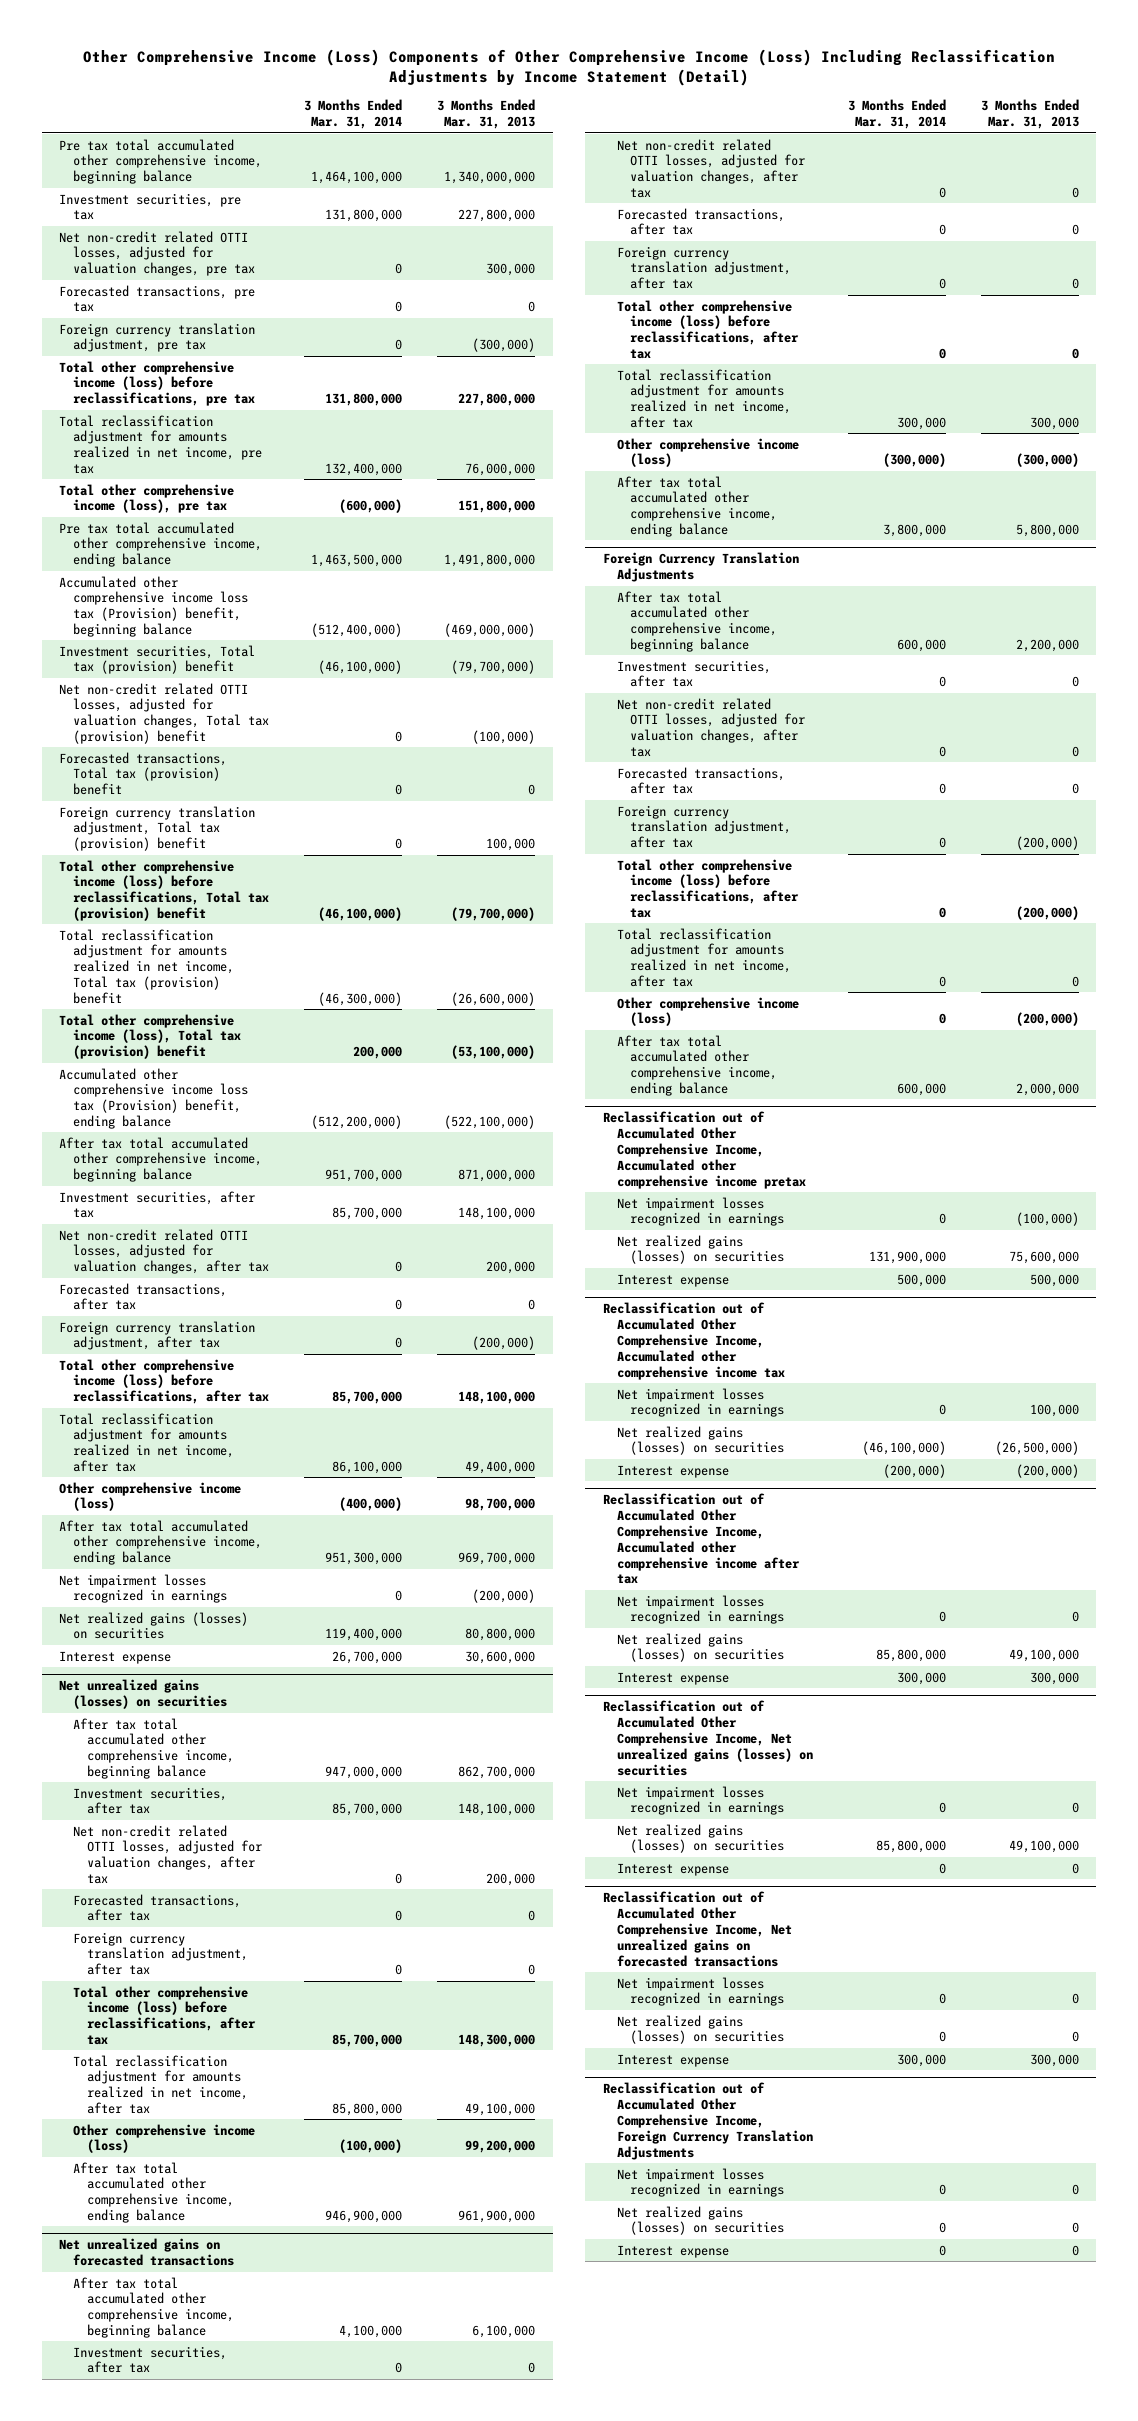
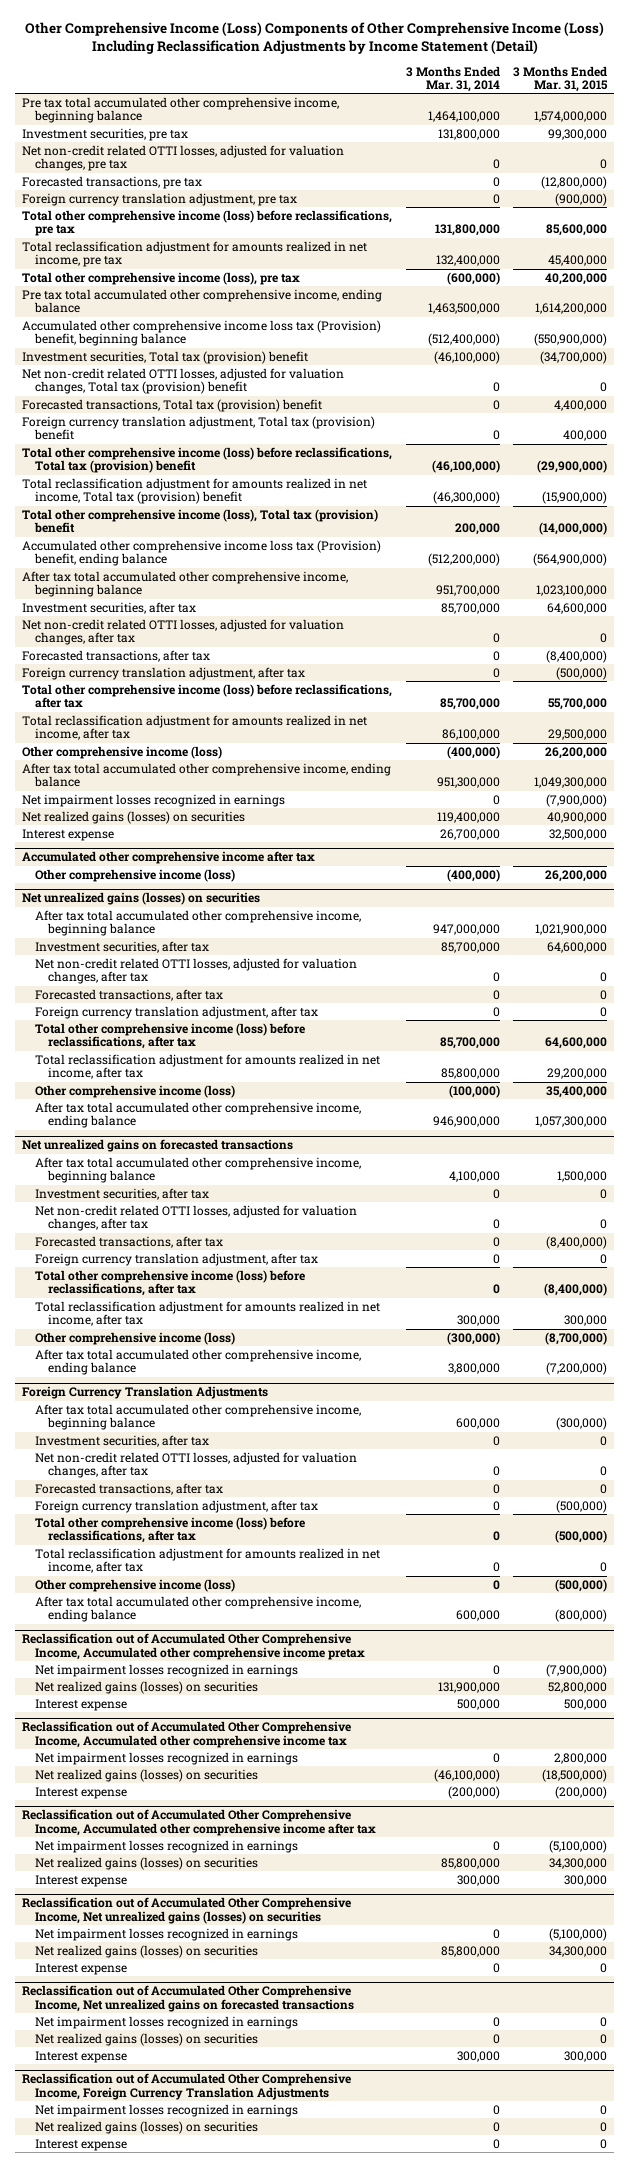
[437,99,536,130] 3 Months Ended Mar. 31, 2013 -> none
none -> [513,65,609,93] 3 Months Ended Mar. 31, 2015
none -> [21,851,315,865] Accumulated other comprehensive income after tax
none -> [34,868,235,882] Other comprehensive income (loss)

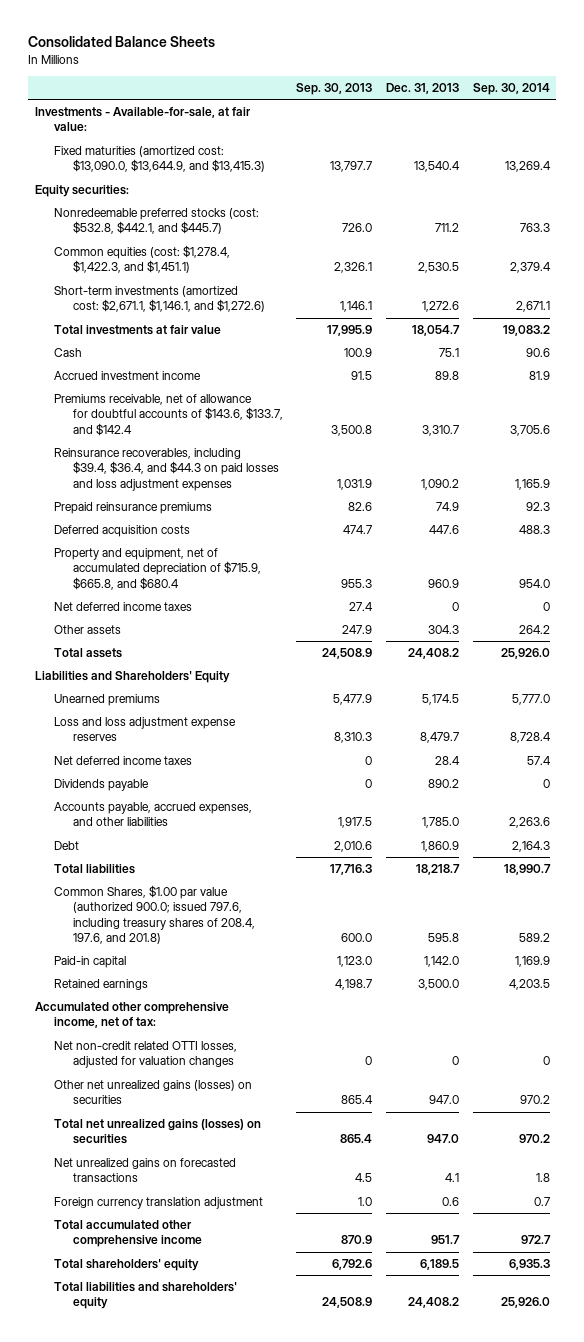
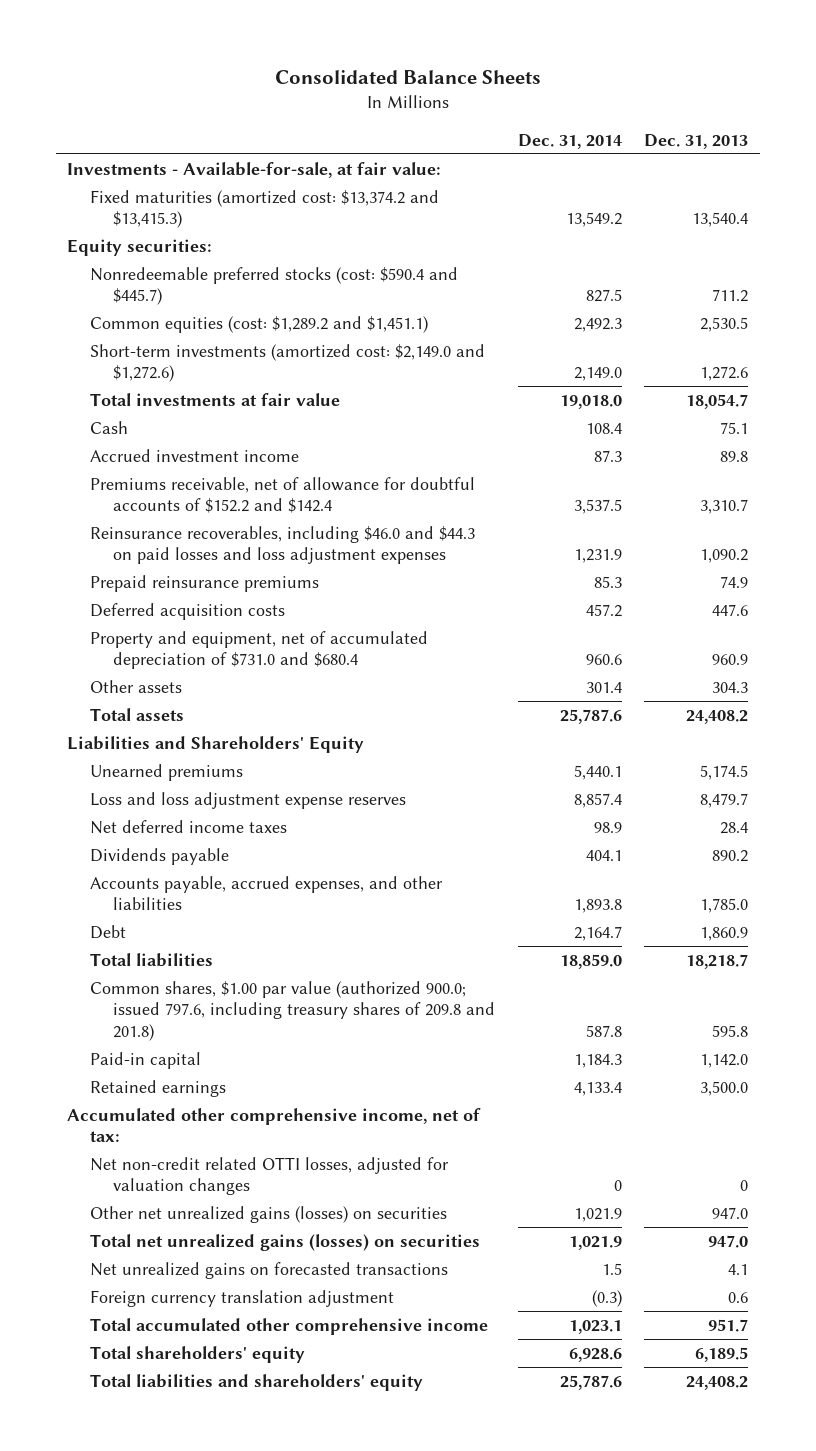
[296,82,373,95] Sep. 30, 2013 -> none
[472,82,550,95] Sep. 30, 2014 -> none
none -> [517,133,622,149] Dec. 31, 2014
[53,146,265,173] Fixed maturities (amortized cost: $13,090.0, $13,644.9, and $13,415.3) -> [90,189,440,229] Fixed maturities (amortized cost: $13,374.2 and $13,415.3)
[53,208,259,235] Nonredeemable preferred stocks (cost: $532.8, $442.1, and $445.7) -> [90,266,459,306] Nonredeemable preferred stocks (cost: $590.4 and $445.7)
[53,245,230,274] Common equities (cost: $1,278.4, $1,422.3, and $1,451.1) -> [90,315,429,333] Common equities (cost: $1,289.2 and $1,451.1)
[53,286,265,313] Short-term investments (amortized cost: $2,671.1, $1,146.1, and $1,272.6) -> [90,343,486,383] Short-term investments (amortized cost: $2,149.0 and $1,272.6)
[53,394,283,436] Premiums receivable, net of allowance for doubtful accounts of $143.6, $133.7, and $142.4 -> [90,476,476,514] Premiums receivable, net of allowance for doubtful accounts of $152.2 and $142.4
[53,448,279,491] Reinsurance recoverables, including $39.4, $36.4, and $44.3 on paid losses and loss adjustment expenses -> [90,525,476,565] Reinsurance recoverables, including $46.0 and $44.3 on paid losses and loss adjustment expenses
[53,602,192,612] Net deferred income taxes -> none
[53,548,261,590] Property and equipment, net of accumulated depreciation of $715.9, $665.8, and $680.4 -> [90,630,429,670] Property and equipment, net of accumulated depreciation of $731.0 and $680.4
[53,885,255,944] Common Shares, $1.00 par value (authorized 900.0; issued 797.6, including treasury shares of 208.4, 197.6, and 201.8) -> [90,980,496,1042] Common shares, $1.00 par value (authorized 900.0; issued 797.6, including treasury shares of 209.8 and 201.8)

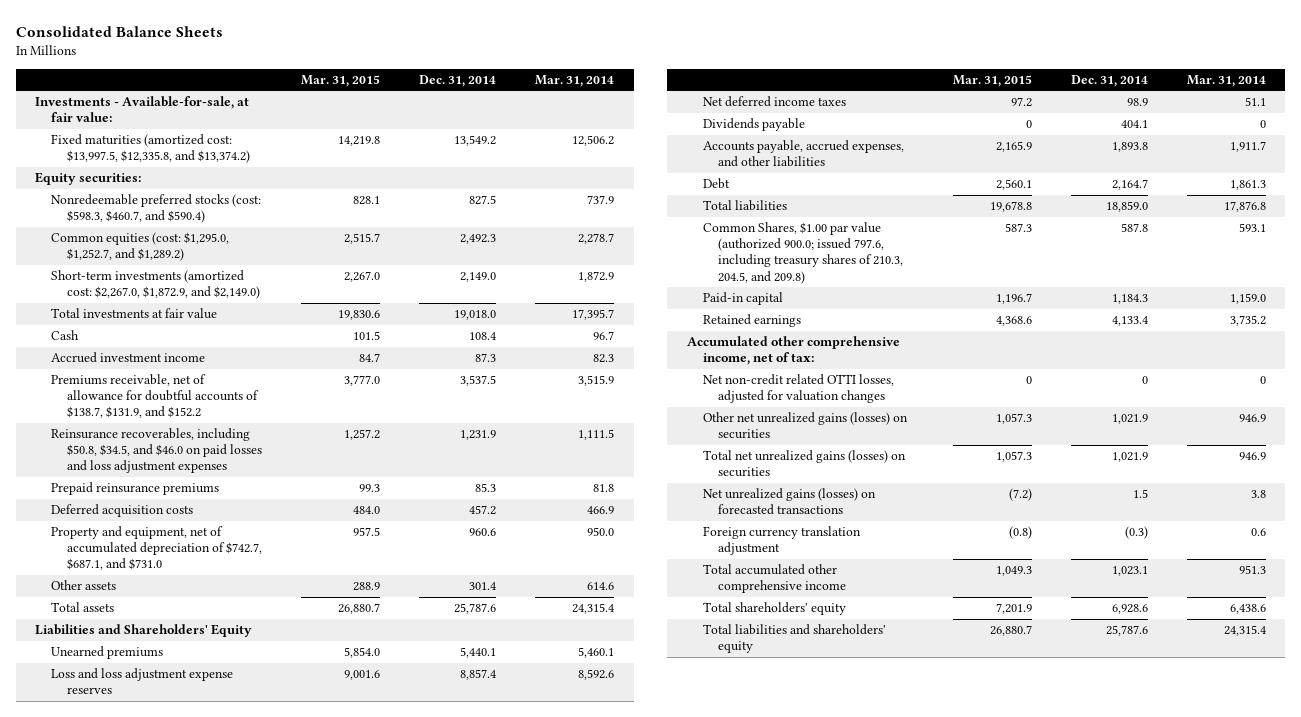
[644,133,749,149] Dec. 31, 2013 -> none
none -> [301,74,381,87] Mar. 31, 2015
none -> [535,74,615,87] Mar. 31, 2014
[90,189,440,229] Fixed maturities (amortized cost: $13,374.2 and $13,415.3) -> [51,134,250,164] Fixed maturities (amortized cost: $13,997.5, $12,335.8, and $13,374.2)
[90,266,459,306] Nonredeemable preferred stocks (cost: $590.4 and $445.7) -> [51,194,262,224] Nonredeemable preferred stocks (cost: $598.3, $460.7, and $590.4)
[90,315,429,333] Common equities (cost: $1,289.2 and $1,451.1) -> [51,232,230,262] Common equities (cost: $1,295.0, $1,252.7, and $1,289.2)
[90,343,486,383] Short-term investments (amortized cost: $2,149.0 and $1,272.6) -> [51,270,260,300] Short-term investments (amortized cost: $2,267.0, $1,872.9, and $2,149.0)
[90,476,476,514] Premiums receivable, net of allowance for doubtful accounts of $152.2 and $142.4 -> [51,374,259,419] Premiums receivable, net of allowance for doubtful accounts of $138.7, $131.9, and $152.2
[90,525,476,565] Reinsurance recoverables, including $46.0 and $44.3 on paid losses and loss adjustment expenses -> [51,428,262,474] Reinsurance recoverables, including $50.8, $34.5, and $46.0 on paid losses and loss adjustment expenses
[90,630,429,670] Property and equipment, net of accumulated depreciation of $731.0 and $680.4 -> [51,526,262,571] Property and equipment, net of accumulated depreciation of $742.7, $687.1, and $731.0
[90,980,496,1042] Common shares, $1.00 par value (authorized 900.0; issued 797.6, including treasury shares of 209.8 and 201.8) -> [702,222,904,284] Common Shares, $1.00 par value (authorized 900.0; issued 797.6, including treasury shares of 210.3, 204.5, and 209.8)
[90,1261,449,1279] Net unrealized gains on forecasted transactions -> [702,488,876,516] Net unrealized gains (losses) on forecasted transactions

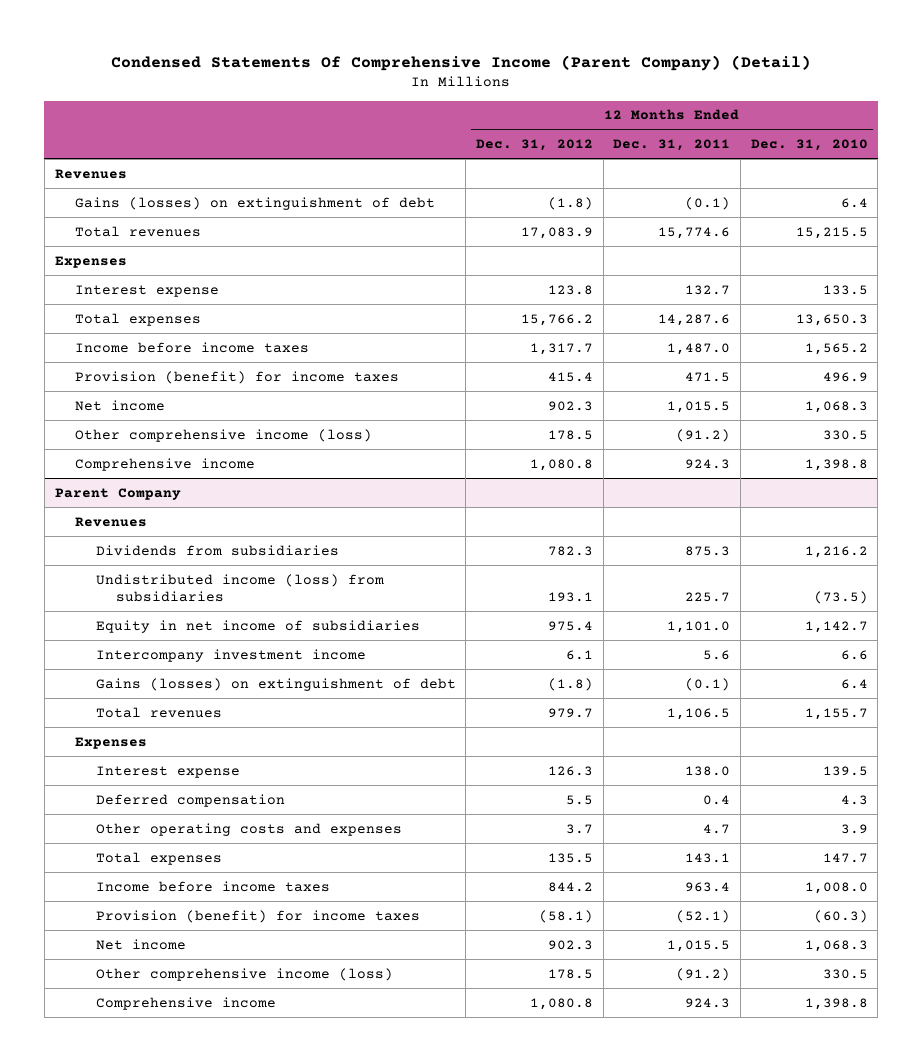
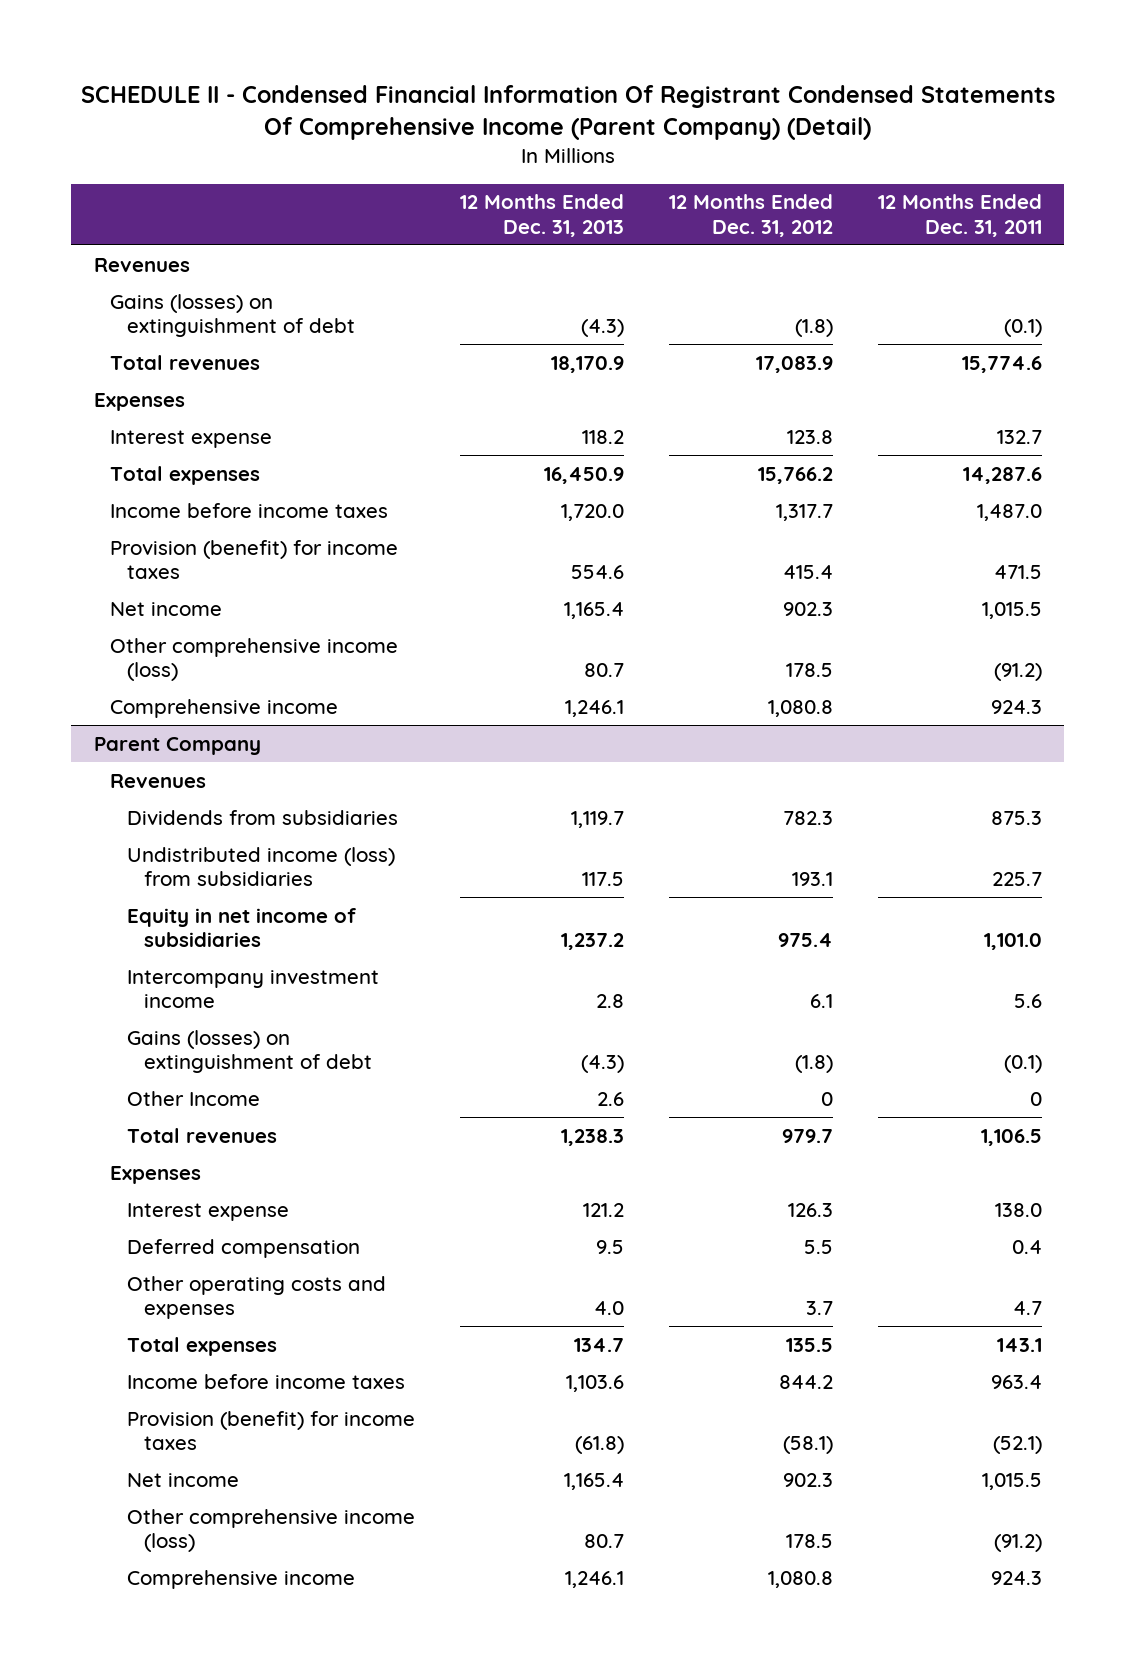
[111,54,812,71] Condensed Statements Of Comprehensive Income (Parent Company) (Detail) -> [80,85,1055,141] SCHEDULE II - Condensed Financial Information Of Registrant Condensed Statements Of Comprehensive Income (Parent Company) (Detail)
[750,138,868,151] Dec. 31, 2010 -> none
none -> [460,194,625,237] 12 Months Ended Dec. 31, 2013
none -> [127,1090,261,1106] Other Income

